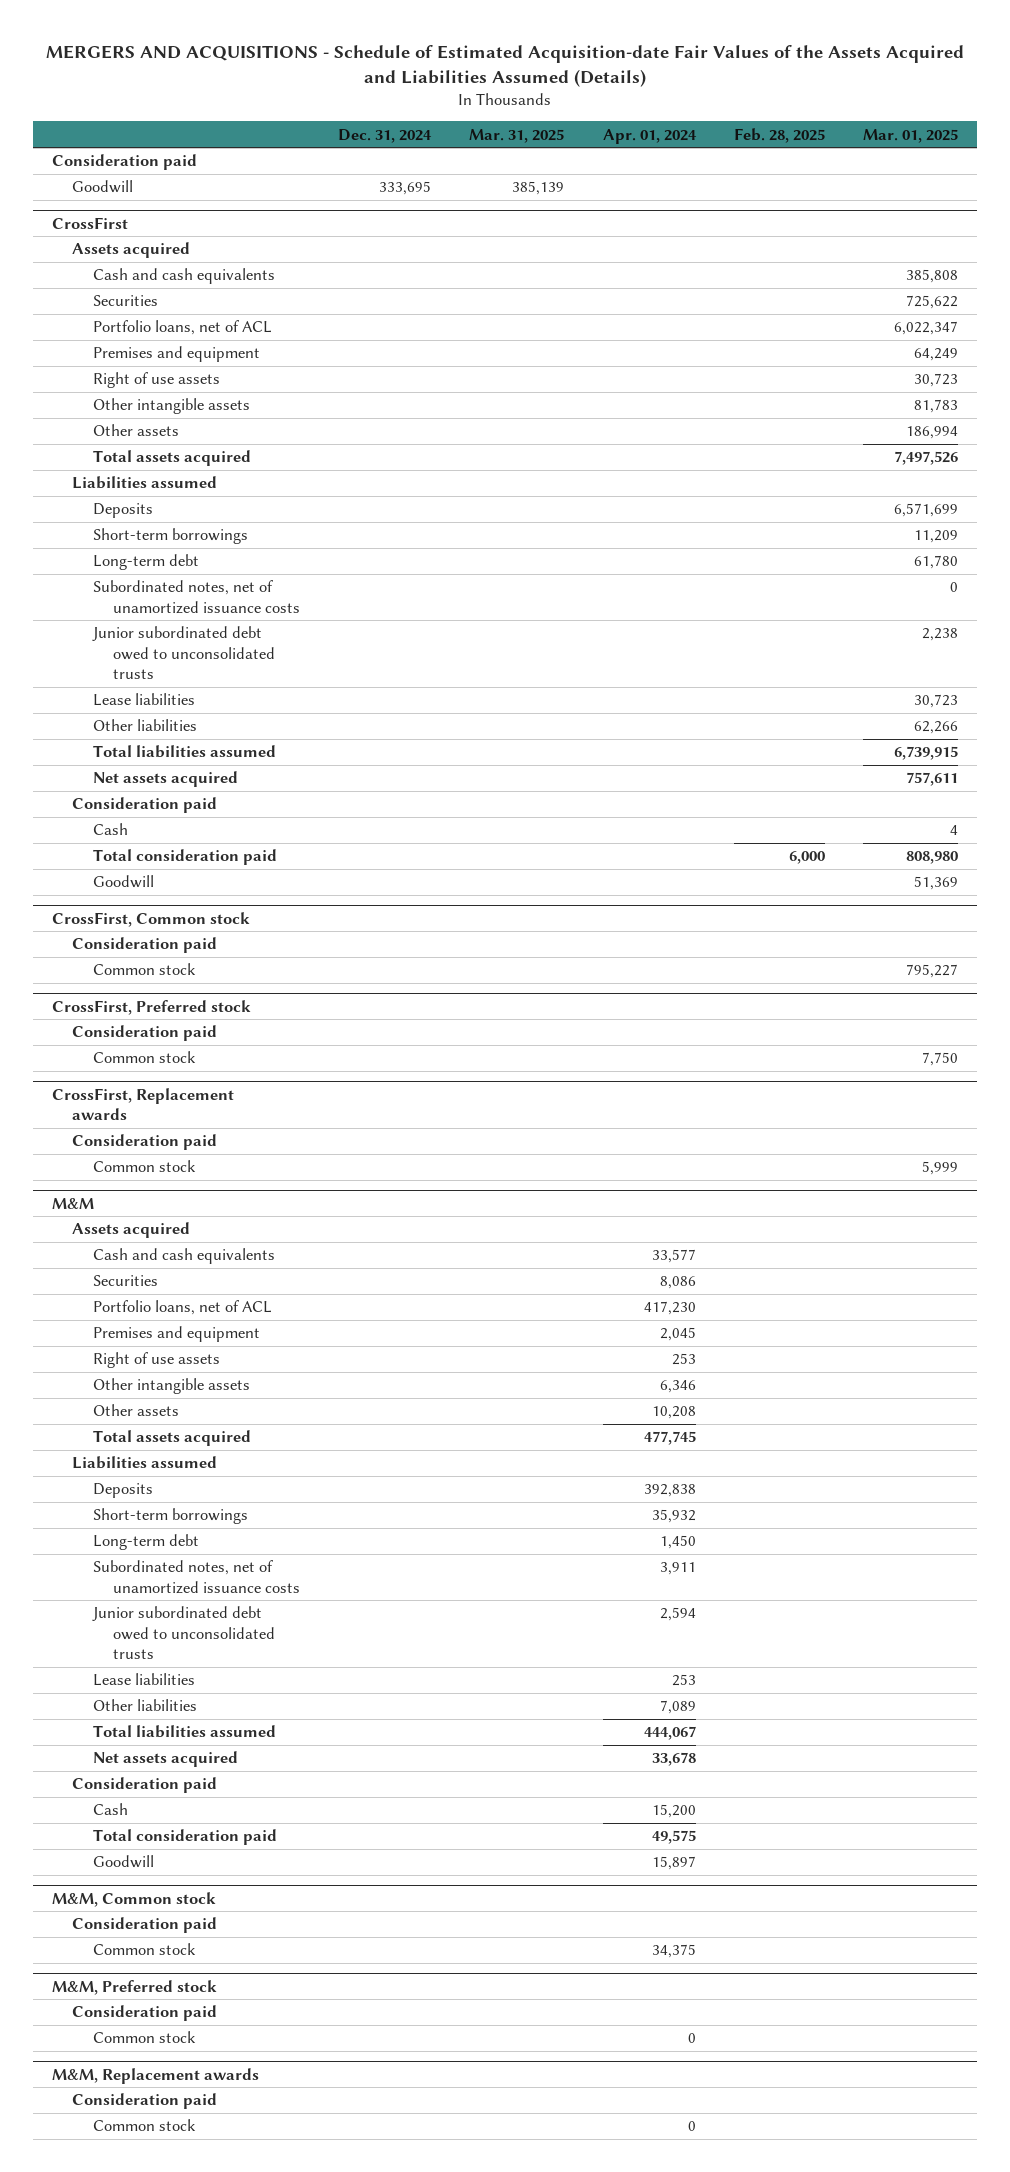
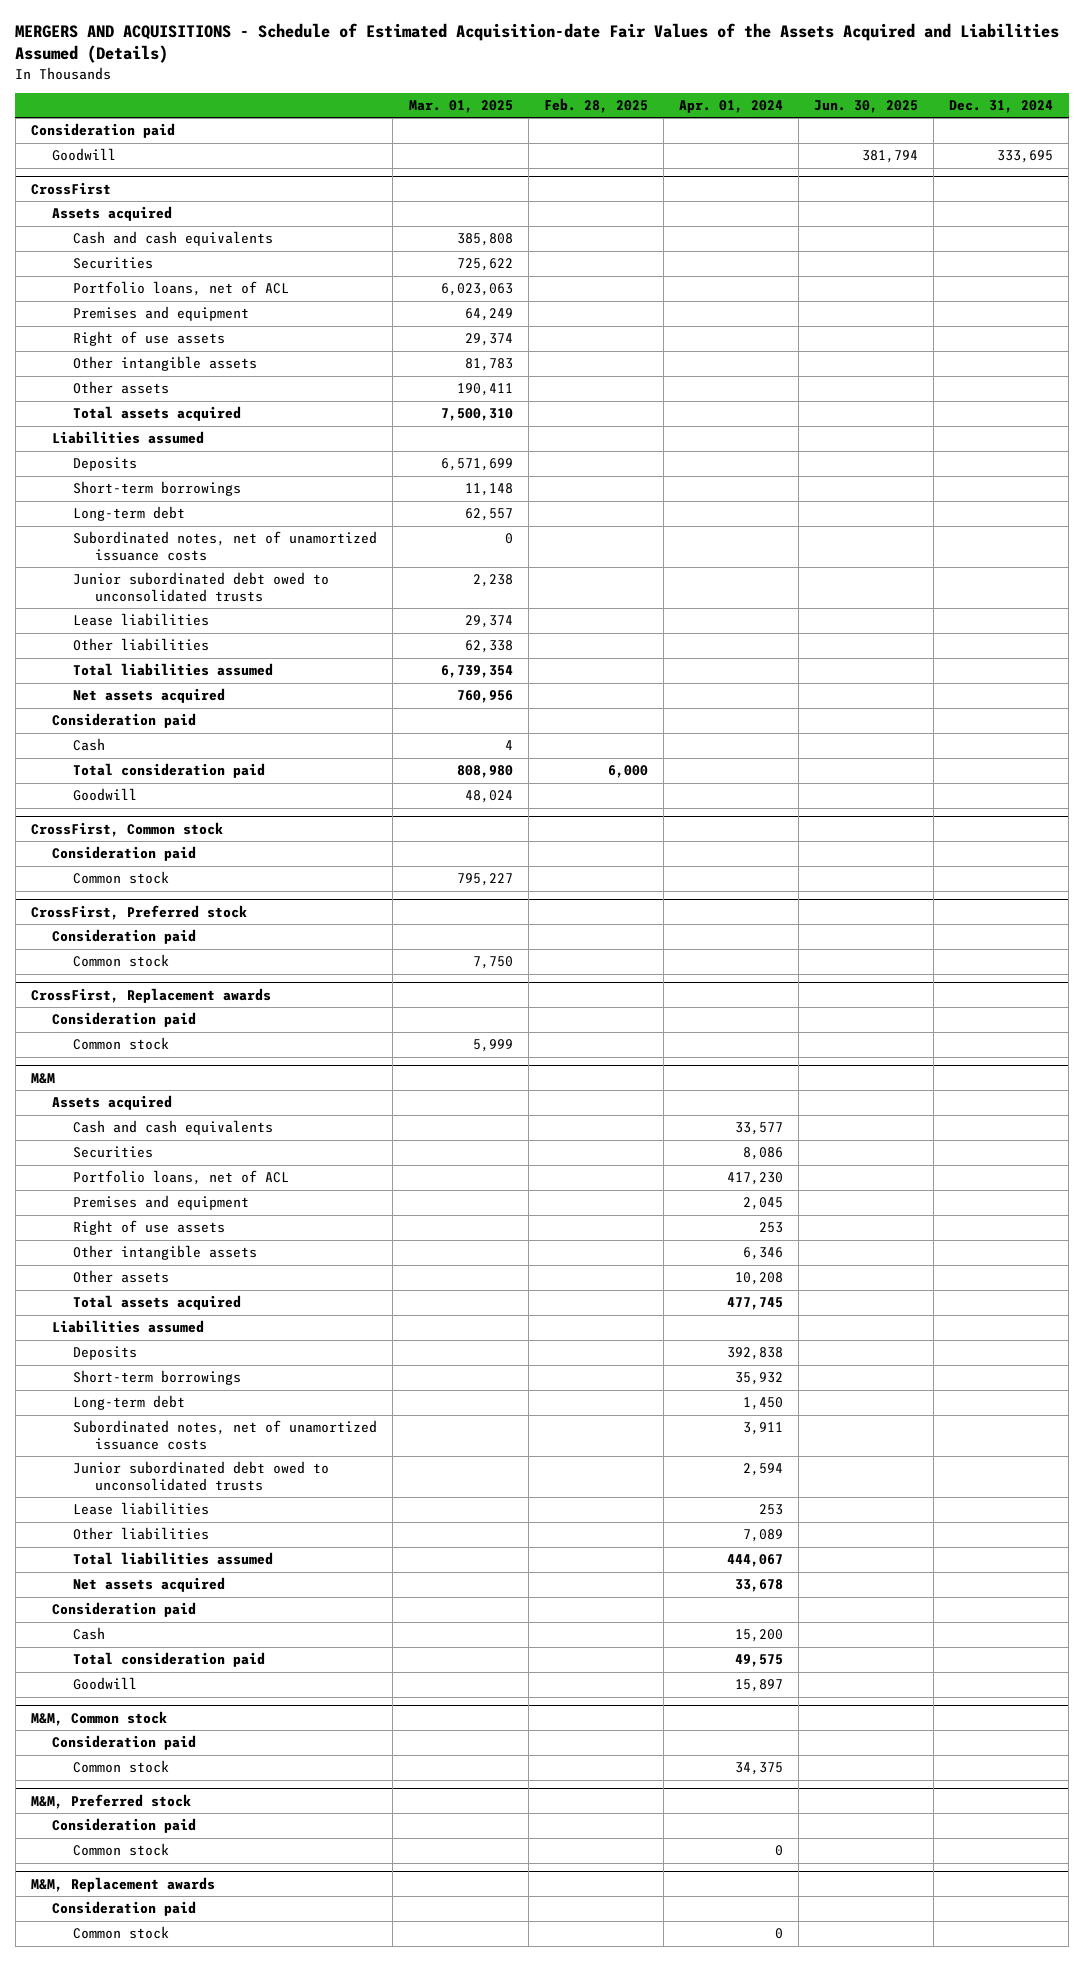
[469,128,565,143] Mar. 31, 2025 -> none
none -> [814,99,919,113] Jun. 30, 2025
[894,321,959,336] 6,022,347 -> [440,283,513,297] 6,023,063
[914,373,959,388] 30,723 -> [464,333,513,347] 29,374
[906,426,959,440] 186,994 -> [456,383,513,397] 190,411
[894,451,959,466] 7,497,526 -> [440,408,513,422] 7,500,310
[914,530,959,544] 11,209 -> [464,483,513,497] 11,148
[914,555,959,570] 61,780 -> [464,508,513,522] 62,557
[914,694,959,709] 30,723 -> [464,615,513,629] 29,374
[914,721,959,735] 62,266 -> [464,640,513,654] 62,338
[894,746,959,761] 6,739,915 -> [440,665,513,679] 6,739,354
[906,772,959,787] 757,611 -> [456,690,513,704] 760,956
[914,876,959,891] 51,369 -> [464,790,513,804] 48,024

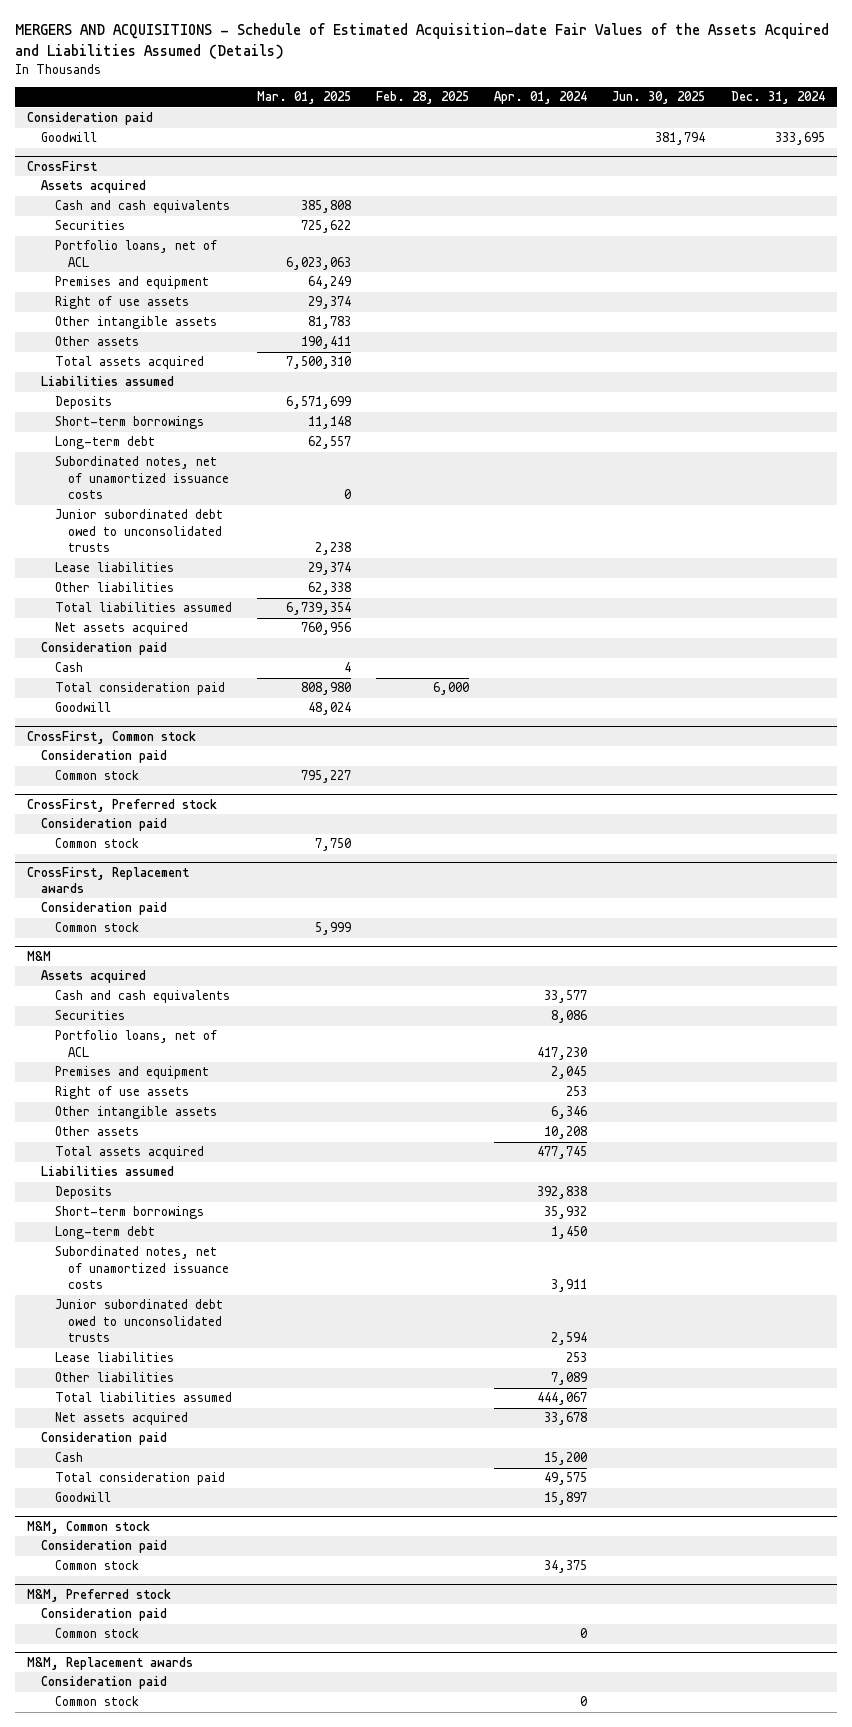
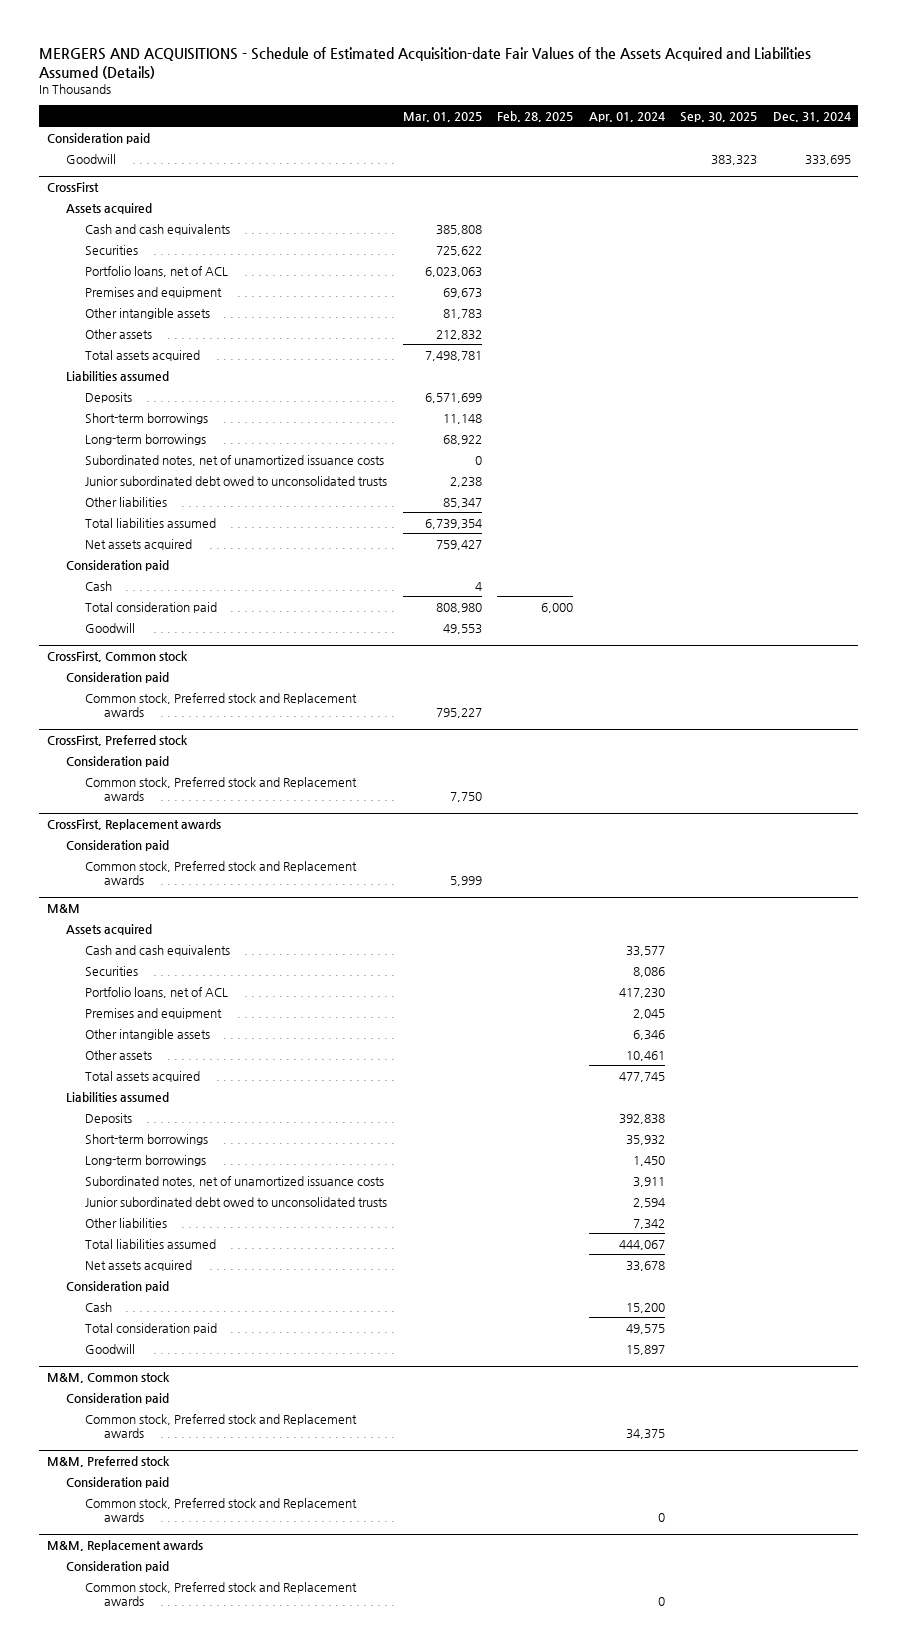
[612,91,706,105] Jun. 30, 2025 -> none
none -> [680,112,758,123] Sep. 30, 2025
[54,296,189,310] Right of use assets -> none
[307,276,351,290] 64,249 -> [442,287,482,298] 69,673
[300,336,351,350] 190,411 -> [435,329,482,340] 212,832
[285,356,351,370] 7,500,310 -> [424,350,482,361] 7,498,781
[54,436,155,450] Long-term debt -> [84,433,206,445] Long-term borrowings
[307,436,351,450] 62,557 -> [442,434,482,445] 68,922
[54,562,174,573] Lease liabilities -> none
[307,582,351,596] 62,338 -> [442,497,482,508] 85,347
[300,622,351,636] 760,956 -> [435,539,482,550] 759,427
[307,702,351,716] 48,024 -> [442,623,482,634] 49,553
[54,770,139,781] Common stock -> [84,692,357,717] Common stock, Preferred stock and Replacement awards
[54,838,139,849] Common stock -> [84,776,357,801] Common stock, Preferred stock and Replacement awards
[54,922,139,933] Common stock -> [84,860,357,885] Common stock, Preferred stock and Replacement awards
[54,1086,189,1100] Right of use assets -> none
[544,1126,588,1140] 10,208 -> [625,1050,665,1061] 10,461
[54,1226,155,1240] Long-term debt -> [84,1154,206,1166] Long-term borrowings
[54,1352,174,1363] Lease liabilities -> none
[551,1372,588,1386] 7,089 -> [632,1218,665,1229] 7,342
[54,1560,139,1571] Common stock -> [84,1413,357,1438] Common stock, Preferred stock and Replacement awards
[54,1628,139,1639] Common stock -> [84,1497,357,1522] Common stock, Preferred stock and Replacement awards
[54,1696,139,1707] Common stock -> [84,1581,357,1606] Common stock, Preferred stock and Replacement awards

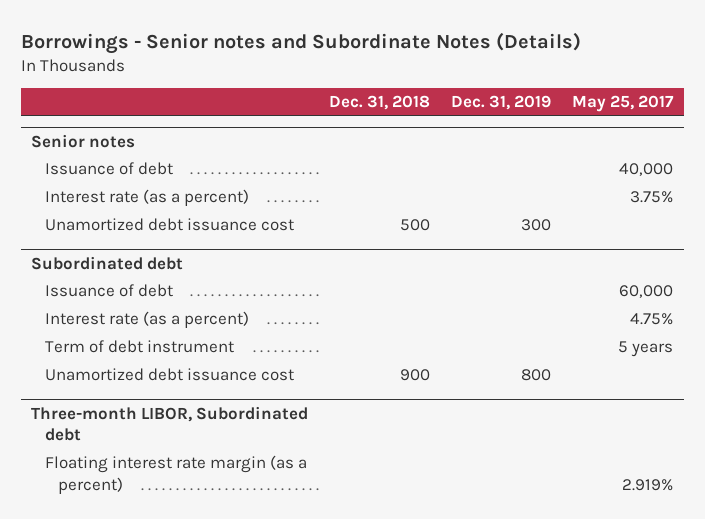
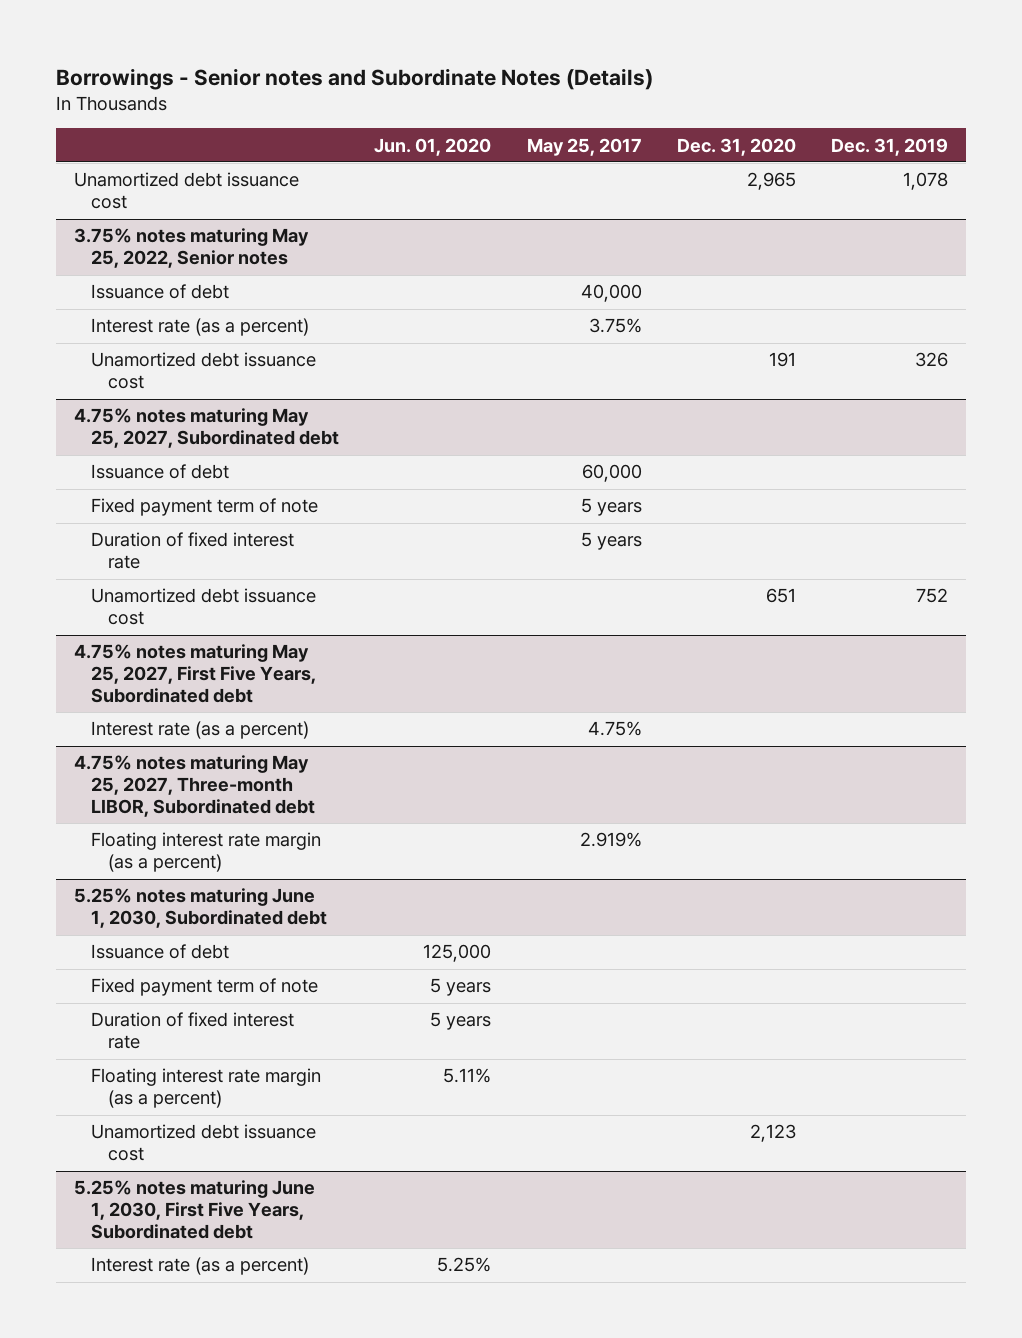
[329,95,431,111] Dec. 31, 2018 -> none
none -> [374,137,492,156] Jun. 01, 2020
none -> [677,137,797,156] Dec. 31, 2020
none -> [73,172,299,210] Unamortized debt issuance cost
[31,133,136,148] Senior notes -> [73,228,309,269] 3.75% notes maturing May 25, 2022, Senior notes
[44,284,173,298] Issuance of debt -> none
[521,219,552,232] 300 -> [915,352,949,368] 326
none -> [73,408,339,449] 4.75% notes maturing May 25, 2027, Subordinated debt
none -> [90,464,229,480] Issuance of debt
none -> [90,498,318,517] Fixed payment term of note
none -> [90,532,294,570] Duration of fixed interest rate
none -> [90,588,316,626] Unamortized debt issuance cost
[31,255,184,270] Subordinated debt -> [73,644,316,704] 4.75% notes maturing May 25, 2027, First Five Years, Subordinated debt
[44,340,234,354] Term of debt instrument -> none
[44,368,294,382] Unamortized debt issuance cost -> none
[31,405,309,442] Three-month LIBOR, Subordinated debt -> [73,755,315,818] 4.75% notes maturing May 25, 2027, Three-month LIBOR, Subordinated debt
none -> [73,888,327,929] 5.25% notes maturing June 1, 2030, Subordinated debt
none -> [90,944,229,960] Issuance of debt
none -> [90,978,318,997] Fixed payment term of note
none -> [90,1012,294,1050] Duration of fixed interest rate
none -> [90,1068,321,1109] Floating interest rate margin (as a percent)
none -> [90,1124,316,1162] Unamortized debt issuance cost
none -> [73,1180,315,1240] 5.25% notes maturing June 1, 2030, First Five Years, Subordinated debt
none -> [90,1257,309,1276] Interest rate (as a percent)

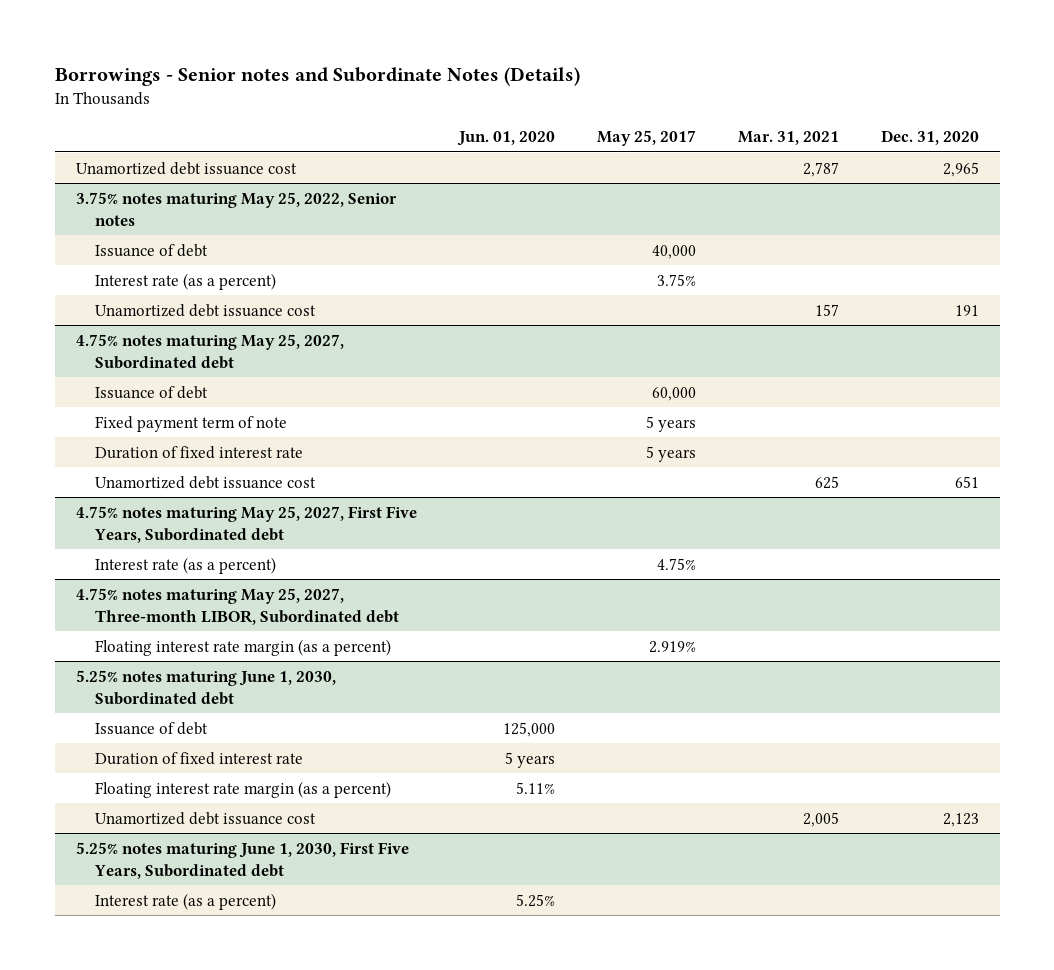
[831,137,949,156] Dec. 31, 2019 -> none
none -> [737,131,839,146] Mar. 31, 2021
[90,978,318,997] Fixed payment term of note -> none

